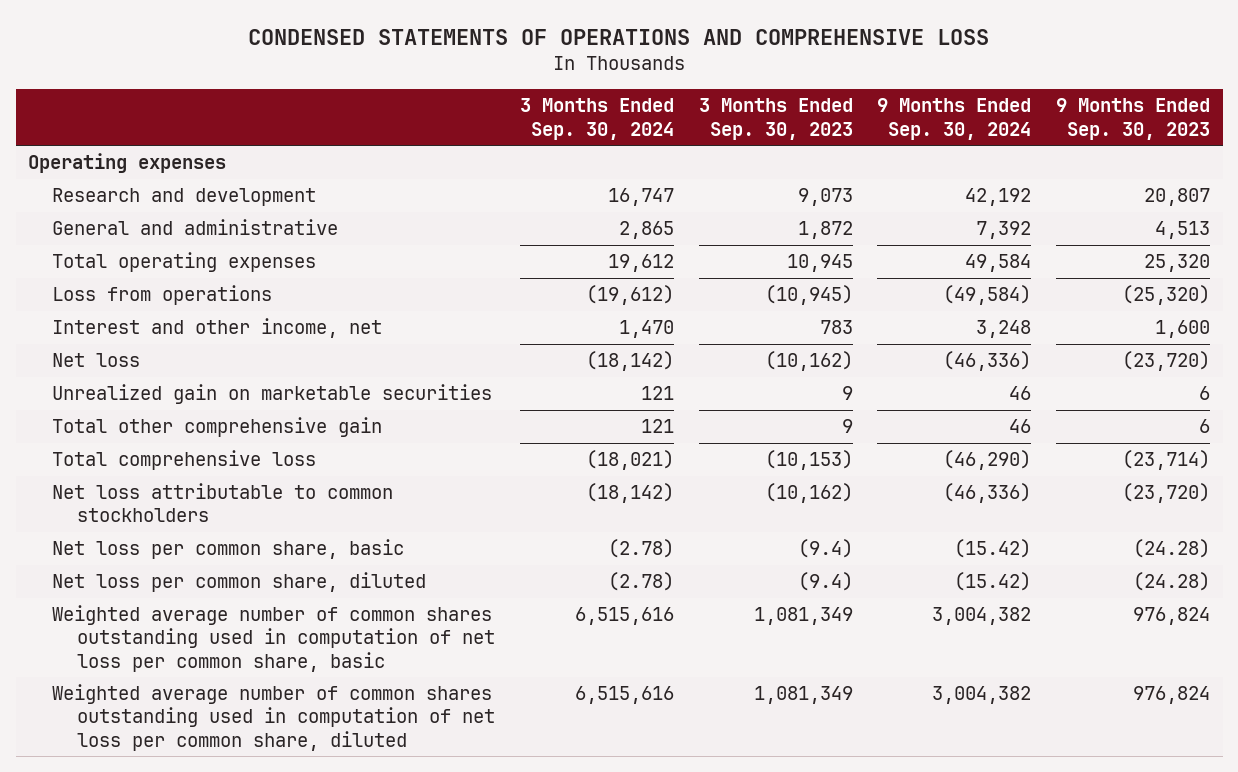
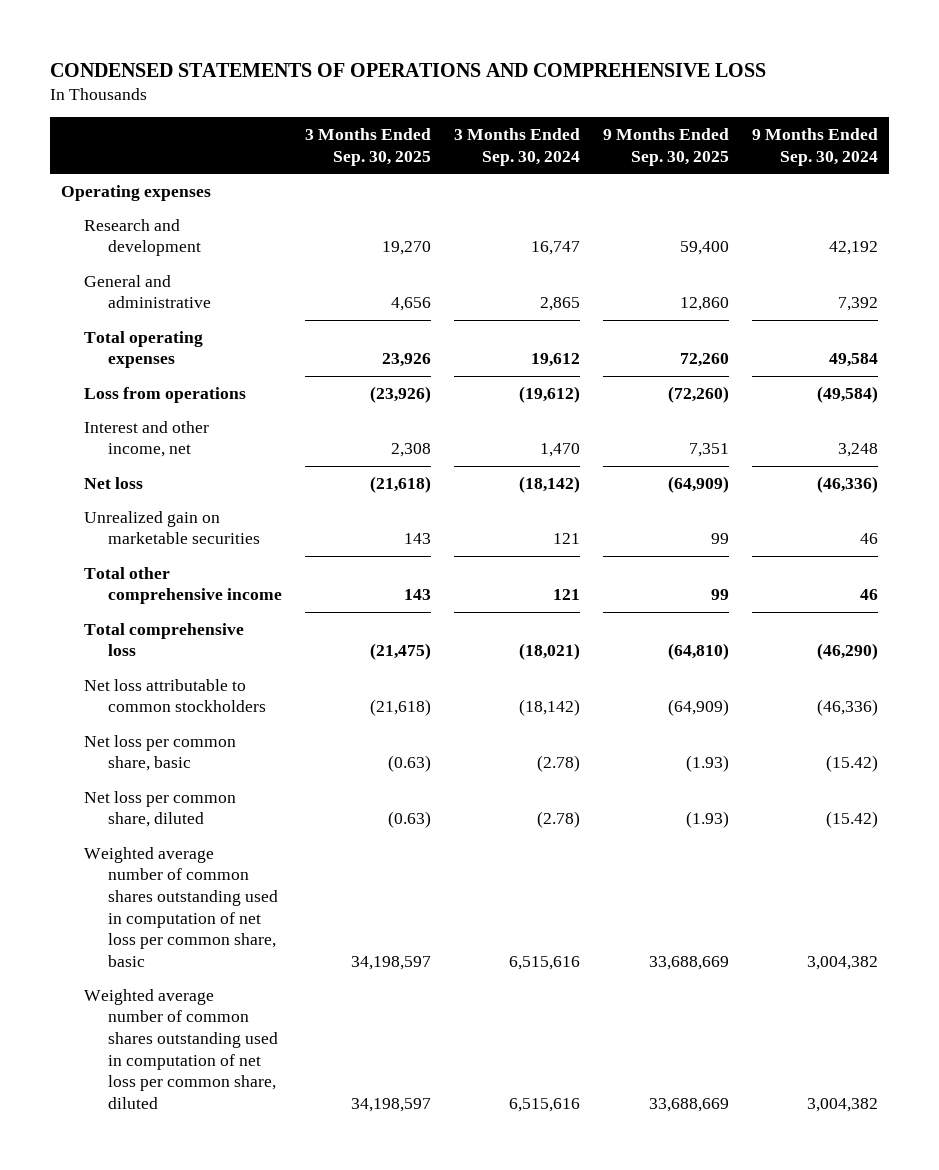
[698,98,853,140] 3 Months Ended Sep. 30, 2023 -> none
[1056,98,1211,140] 9 Months Ended Sep. 30, 2023 -> none
none -> [304,128,431,166] 3 Months Ended Sep. 30, 2025
none -> [602,128,729,166] 9 Months Ended Sep. 30, 2025
[52,417,383,438] Total other comprehensive gain -> [84,566,282,605] Total other comprehensive income

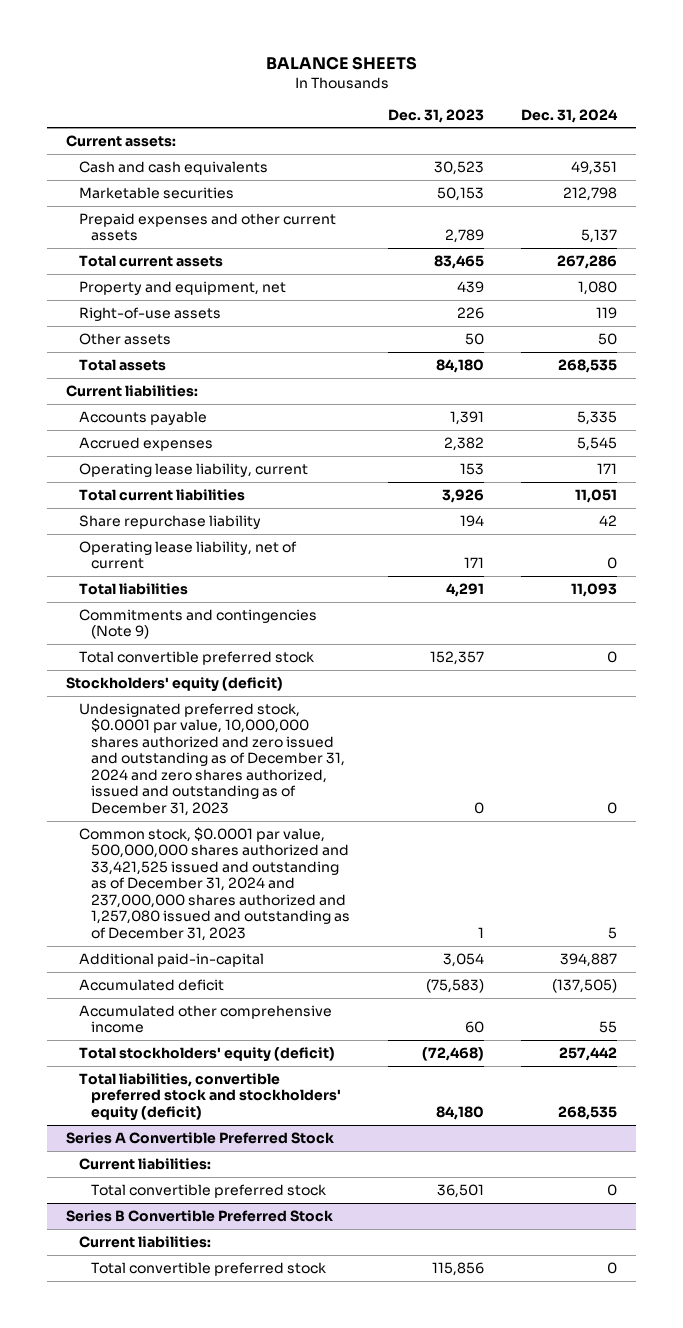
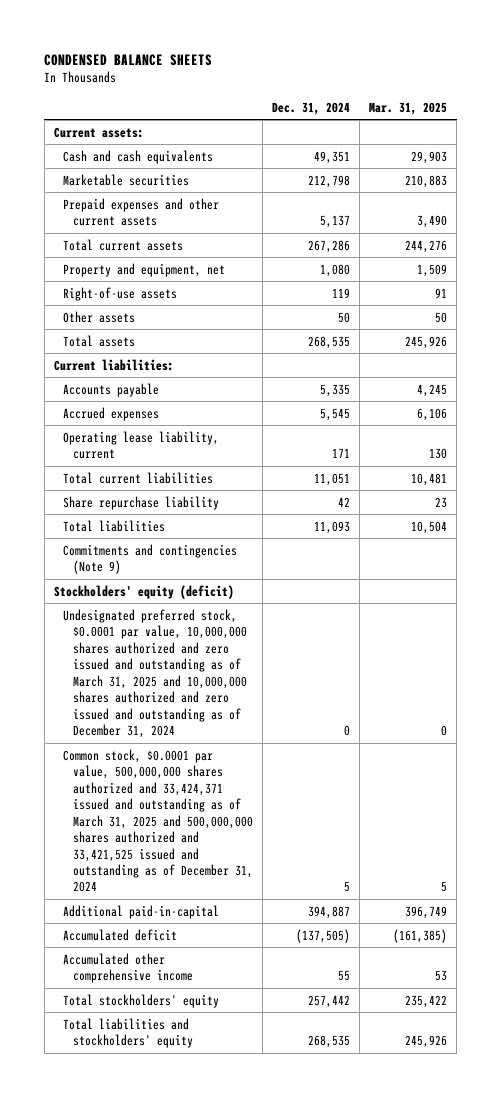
[265,55,417,70] BALANCE SHEETS -> [44,53,213,66] CONDENSED BALANCE SHEETS
[387,108,484,123] Dec. 31, 2023 -> none
none -> [369,101,448,115] Mar. 31, 2025
[78,540,297,570] Operating lease liability, net of current -> none
[78,650,314,665] Total convertible preferred stock -> none
[78,702,346,816] Undesignated preferred stock, $0.0001 par value, 10,000,000 shares authorized and zero issued and outstanding as of December 31, 2024 and zero shares authorized, issued and outstanding as of December 31, 2023 -> [63,608,247,739] Undesignated preferred stock, $0.0001 par value, 10,000,000 shares authorized and zero issued and outstanding as of March 31, 2025 and 10,000,000 shares authorized and zero issued and outstanding as of December 31, 2024
[78,826,351,941] Common stock, $0.0001 par value, 500,000,000 shares authorized and 33,421,525 issued and outstanding as of December 31, 2024 and 237,000,000 shares authorized and 1,257,080 issued and outstanding as of December 31, 2023 -> [63,748,253,893] Common stock, $0.0001 par value, 500,000,000 shares authorized and 33,424,371 issued and outstanding as of March 31, 2025 and 500,000,000 shares authorized and 33,421,525 issued and outstanding as of December 31, 2024
[66,1131,335,1144] Series A Convertible Preferred Stock -> none
[78,1157,211,1170] Current liabilities: -> none
[91,1183,327,1198] Total convertible preferred stock -> none
[66,1209,334,1222] Series B Convertible Preferred Stock -> none
[78,1235,211,1248] Current liabilities: -> none
[91,1261,327,1276] Total convertible preferred stock -> none
[78,1046,335,1062] Total stockholders' equity (deficit) -> [63,993,220,1008] Total stockholders' equity
[78,1072,342,1121] Total liabilities, convertible preferred stock and stockholders' equity (deficit) -> [63,1017,193,1049] Total liabilities and stockholders' equity

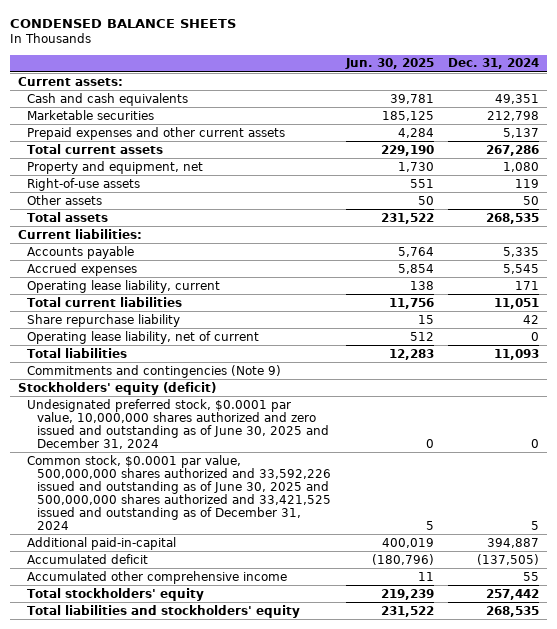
[369,101,448,115] Mar. 31, 2025 -> none
none -> [344,58,434,70] Jun. 30, 2025
none -> [27,330,260,344] Operating lease liability, net of current
[63,608,247,739] Undesignated preferred stock, $0.0001 par value, 10,000,000 shares authorized and zero issued and outstanding as of March 31, 2025 and 10,000,000 shares authorized and zero issued and outstanding as of December 31, 2024 -> [27,398,329,449] Undesignated preferred stock, $0.0001 par value, 10,000,000 shares authorized and zero issued and outstanding as of June 30, 2025 and December 31, 2024
[63,748,253,893] Common stock, $0.0001 par value, 500,000,000 shares authorized and 33,424,371 issued and outstanding as of March 31, 2025 and 500,000,000 shares authorized and 33,421,525 issued and outstanding as of December 31, 2024 -> [27,454,331,531] Common stock, $0.0001 par value, 500,000,000 shares authorized and 33,592,226 issued and outstanding as of June 30, 2025 and 500,000,000 shares authorized and 33,421,525 issued and outstanding as of December 31, 2024

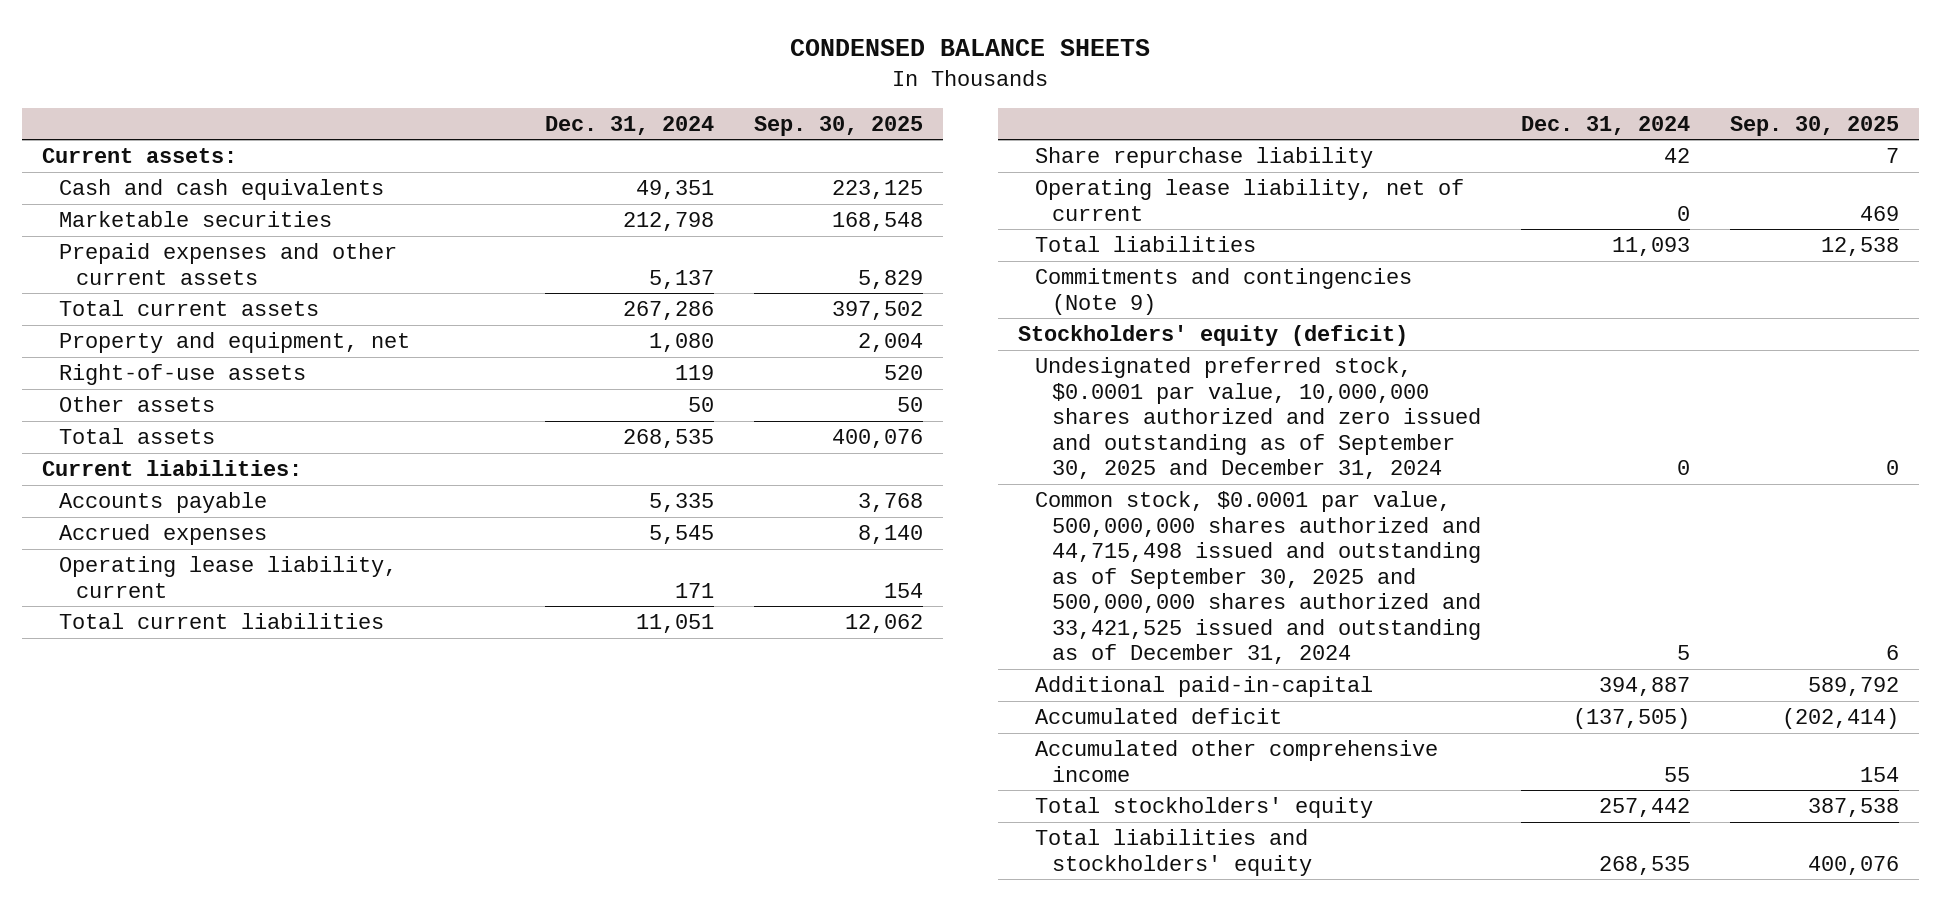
[344,58,434,70] Jun. 30, 2025 -> none
none -> [754,115,924,136] Sep. 30, 2025
[27,398,329,449] Undesignated preferred stock, $0.0001 par value, 10,000,000 shares authorized and zero issued and outstanding as of June 30, 2025 and December 31, 2024 -> [1034,357,1482,480] Undesignated preferred stock, $0.0001 par value, 10,000,000 shares authorized and zero issued and outstanding as of September 30, 2025 and December 31, 2024
[27,454,331,531] Common stock, $0.0001 par value, 500,000,000 shares authorized and 33,592,226 issued and outstanding as of June 30, 2025 and 500,000,000 shares authorized and 33,421,525 issued and outstanding as of December 31, 2024 -> [1034,491,1482,665] Common stock, $0.0001 par value, 500,000,000 shares authorized and 44,715,498 issued and outstanding as of September 30, 2025 and 500,000,000 shares authorized and 33,421,525 issued and outstanding as of December 31, 2024

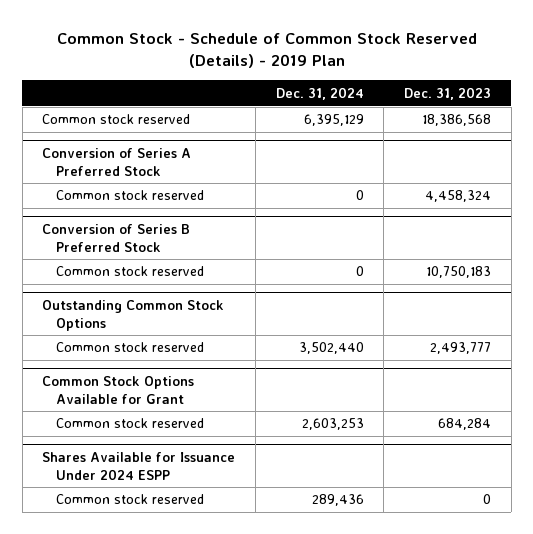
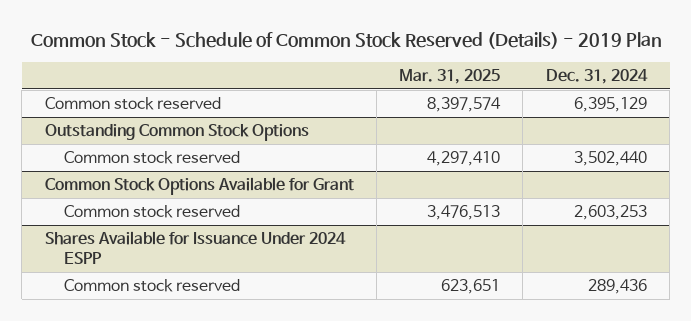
[404,86,492,100] Dec. 31, 2023 -> none
none -> [399,69,501,85] Mar. 31, 2025
[42,148,192,176] Conversion of Series A Preferred Stock -> none
[56,190,205,201] Common stock reserved -> none
[42,224,191,252] Conversion of Series B Preferred Stock -> none
[56,266,205,277] Common stock reserved -> none

